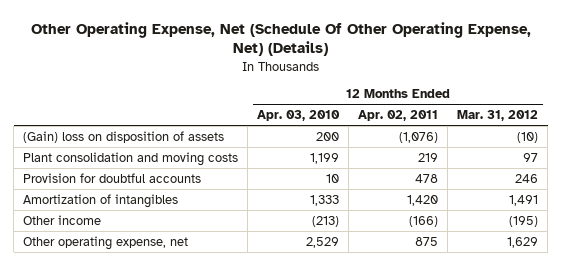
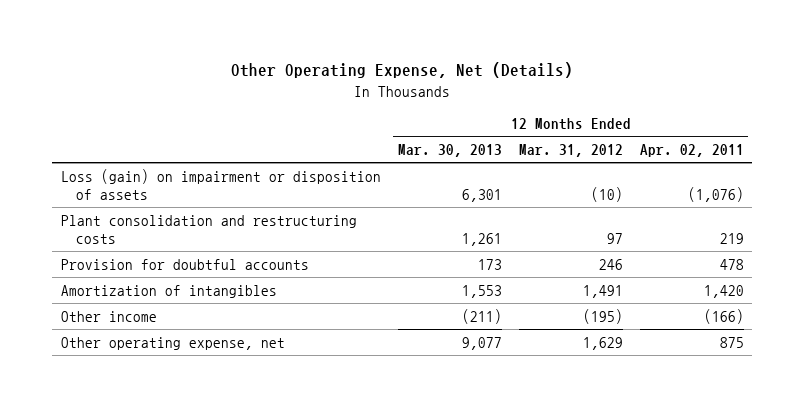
[30,21,531,57] Other Operating Expense, Net (Schedule Of Other Operating Expense, Net) (Details) -> [231,62,574,79] Other Operating Expense, Net (Details)
[257,110,341,122] Apr. 03, 2010 -> none
none -> [397,144,502,158] Mar. 30, 2013
[23,130,225,143] (Gain) loss on disposition of assets -> [60,168,381,200] Loss (gain) on impairment or disposition of assets
[23,151,239,166] Plant consolidation and moving costs -> [60,214,357,244] Plant consolidation and restructuring costs

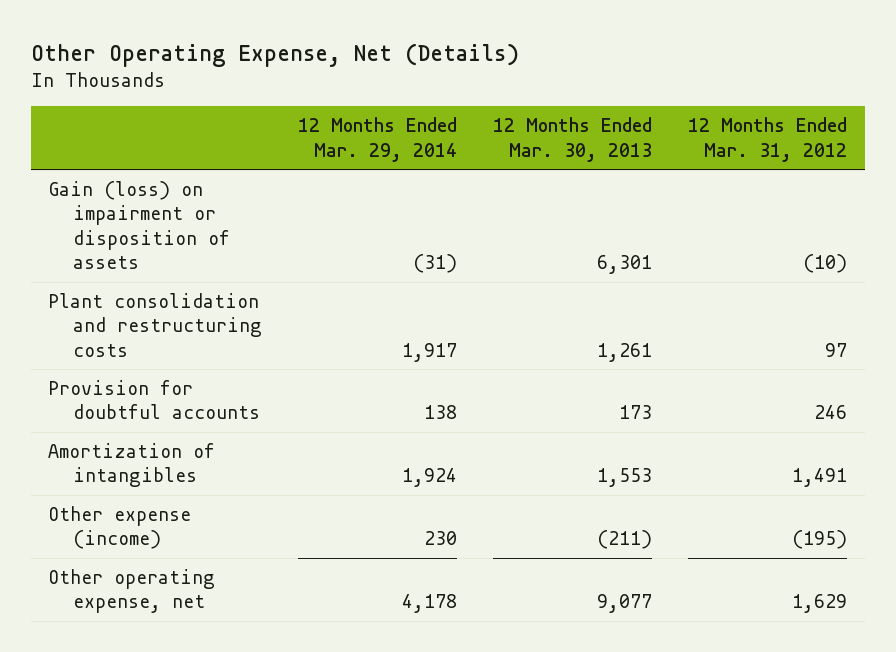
[639,144,744,158] Apr. 02, 2011 -> none
none -> [298,117,458,162] 12 Months Ended Mar. 29, 2014
[60,168,381,200] Loss (gain) on impairment or disposition of assets -> [48,180,231,270] Gain (loss) on impairment or disposition of assets
[60,310,157,322] Other income -> [48,505,192,550] Other expense (income)

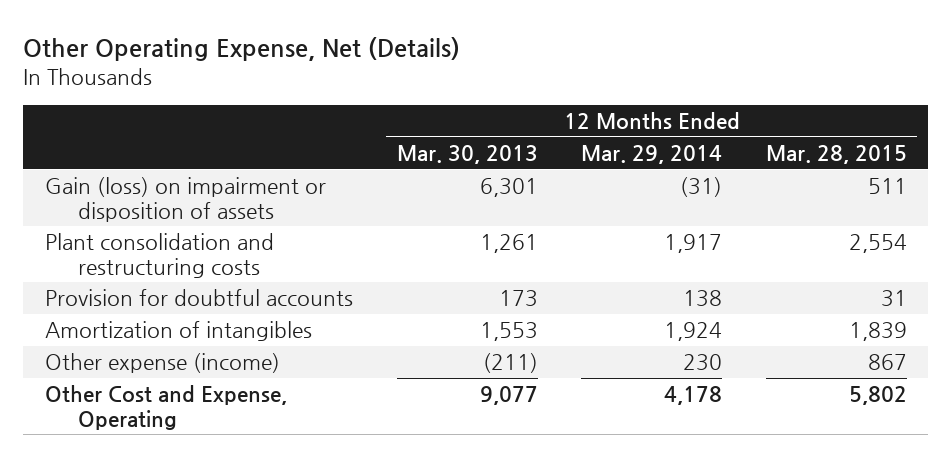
[688,117,848,162] 12 Months Ended Mar. 31, 2012 -> none
none -> [765,145,907,165] Mar. 28, 2015
[48,568,216,614] Other operating expense, net -> [45,385,288,430] Other Cost and Expense, Operating

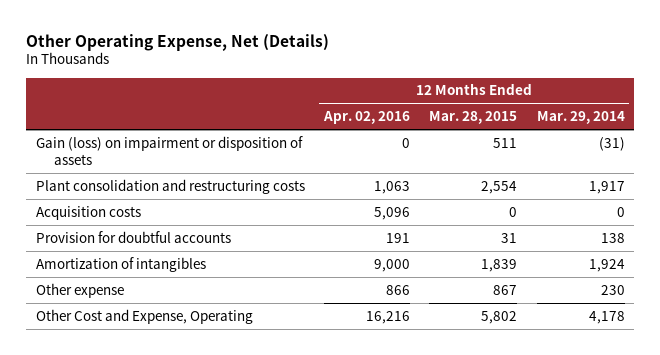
[396,145,538,165] Mar. 30, 2013 -> none
none -> [322,111,410,125] Apr. 02, 2016
none -> [35,205,141,220] Acquisition costs
[45,353,281,374] Other expense (income) -> [35,282,124,298] Other expense

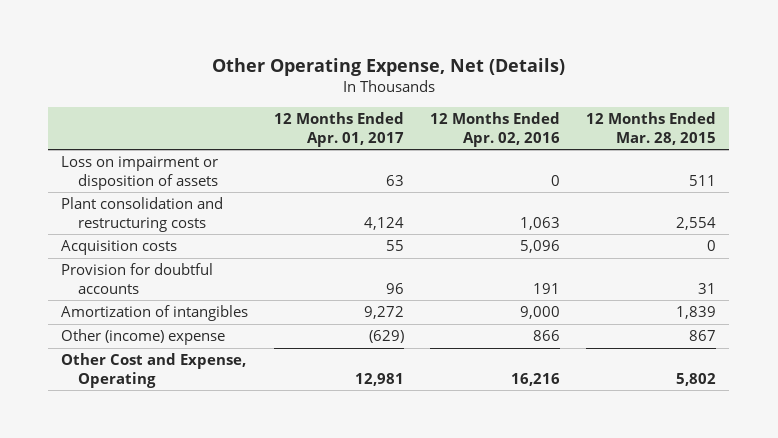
[536,111,625,125] Mar. 29, 2014 -> none
none -> [274,112,405,147] 12 Months Ended Apr. 01, 2017
[35,135,303,165] Gain (loss) on impairment or disposition of assets -> [61,156,219,190] Loss on impairment or disposition of assets
[35,282,124,298] Other expense -> [61,329,226,346] Other (income) expense

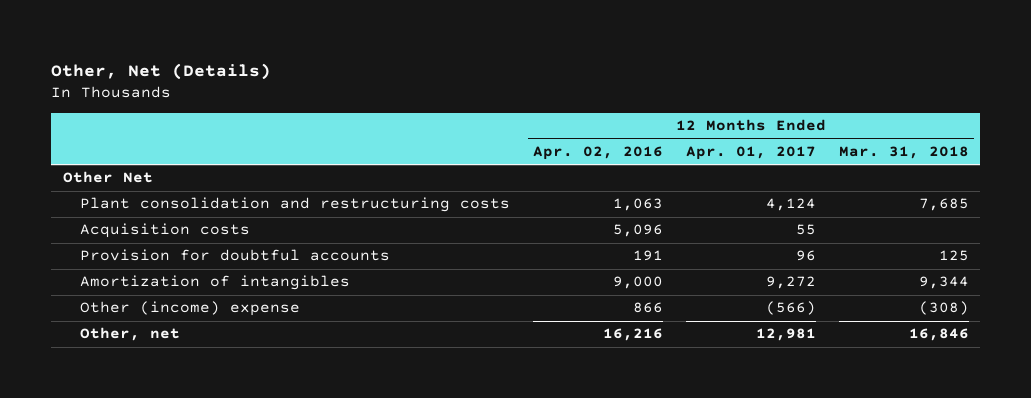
[211,57,565,76] Other Operating Expense, Net (Details) -> [51,62,272,80] Other, Net (Details)
[586,112,717,145] 12 Months Ended Mar. 28, 2015 -> none
none -> [838,146,969,160] Mar. 31, 2018
[61,156,219,190] Loss on impairment or disposition of assets -> none
none -> [62,171,153,184] Other Net
[369,330,405,344] (629) -> [765,301,816,316] (566)
[61,353,247,388] Other Cost and Expense, Operating -> [80,327,181,342] Other, net

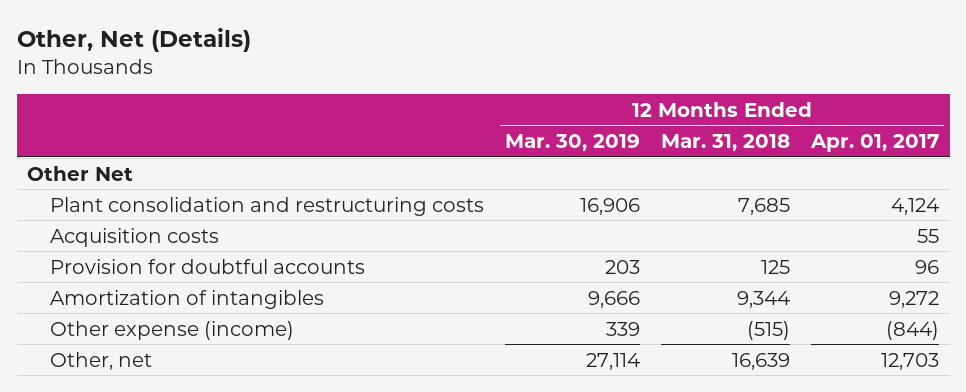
[533,146,664,161] Apr. 02, 2016 -> none
none -> [505,133,641,151] Mar. 30, 2019
[80,301,301,317] Other (income) expense -> [50,320,295,340] Other expense (income)
[765,301,816,316] (566) -> [886,320,940,340] (844)
[918,301,969,316] (308) -> [747,320,791,340] (515)
[755,328,816,342] 12,981 -> [881,352,940,370] 12,703
[908,328,969,342] 16,846 -> [732,352,791,370] 16,639

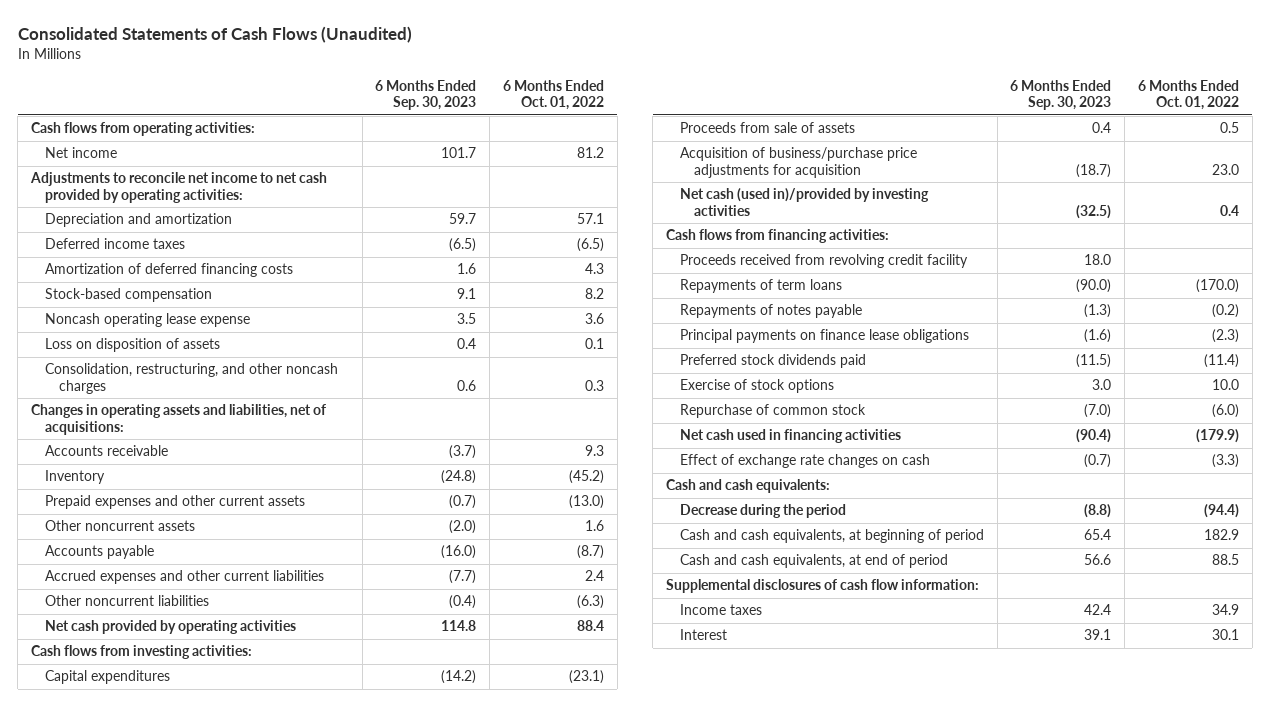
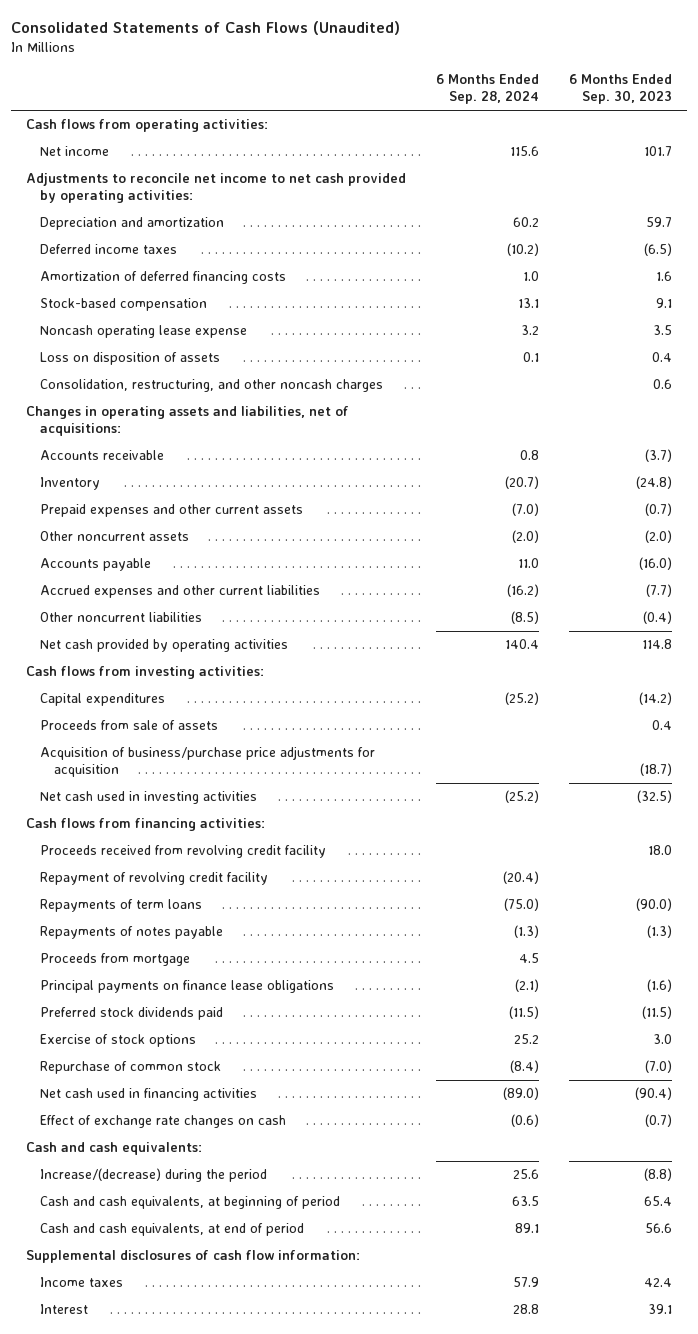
[503,79,605,111] 6 Months Ended Oct. 01, 2022 -> none
none -> [436,74,540,105] 6 Months Ended Sep. 28, 2024
[679,188,929,217] Net cash (used in)/provided by investing activities -> [39,791,257,805] Net cash used in investing activities
none -> [39,872,268,886] Repayment of revolving credit facility
none -> [39,953,190,967] Proceeds from mortgage
[679,504,846,519] Decrease during the period -> [39,1168,267,1183] Increase/(decrease) during the period

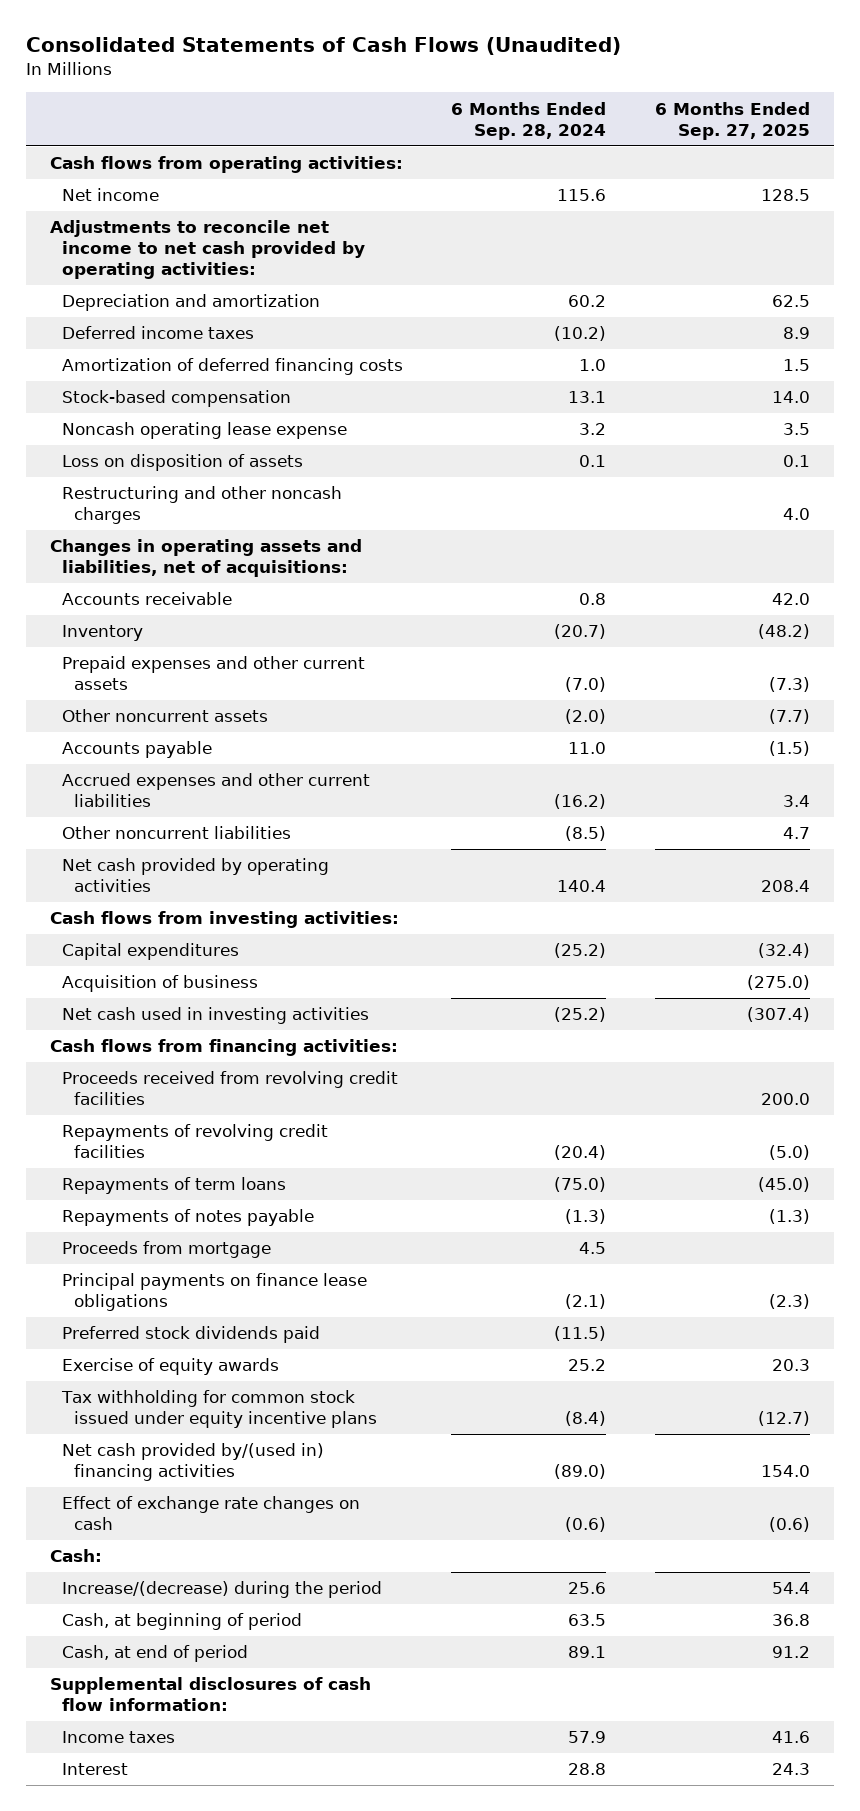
[568,74,672,105] 6 Months Ended Sep. 30, 2023 -> none
none -> [654,101,810,140] 6 Months Ended Sep. 27, 2025
[39,379,383,393] Consolidation, restructuring, and other noncash charges -> [62,486,343,525] Restructuring and other noncash charges
[39,720,218,731] Proceeds from sale of assets -> none
[39,746,375,778] Acquisition of business/purchase price adjustments for acquisition -> [62,975,259,993] Acquisition of business
[39,845,326,859] Proceeds received from revolving credit facility -> [62,1071,399,1106] Proceeds received from revolving credit facilities
[39,872,268,886] Repayment of revolving credit facility -> [62,1124,329,1159] Repayments of revolving credit facilities
[39,1061,221,1075] Repurchase of common stock -> none
[39,1034,196,1048] Exercise of stock options -> [62,1358,280,1376] Exercise of equity awards
none -> [61,1390,378,1429] Tax withholding for common stock issued under equity incentive plans
[39,1088,257,1102] Net cash used in financing activities -> [62,1443,325,1482] Net cash provided by/(used in) financing activities
[26,1142,203,1156] Cash and cash equivalents: -> [50,1549,103,1563] Cash:
[39,1196,340,1210] Cash and cash equivalents, at beginning of period -> [62,1613,303,1631] Cash, at beginning of period
[39,1223,304,1237] Cash and cash equivalents, at end of period -> [62,1645,249,1663] Cash, at end of period

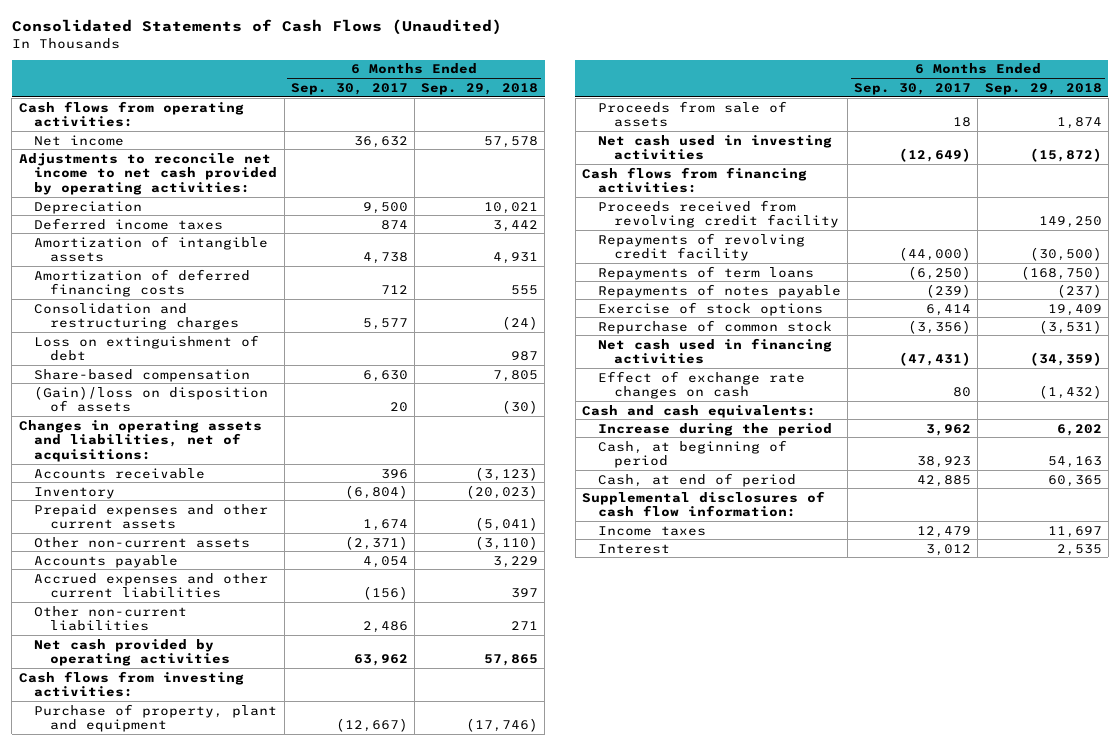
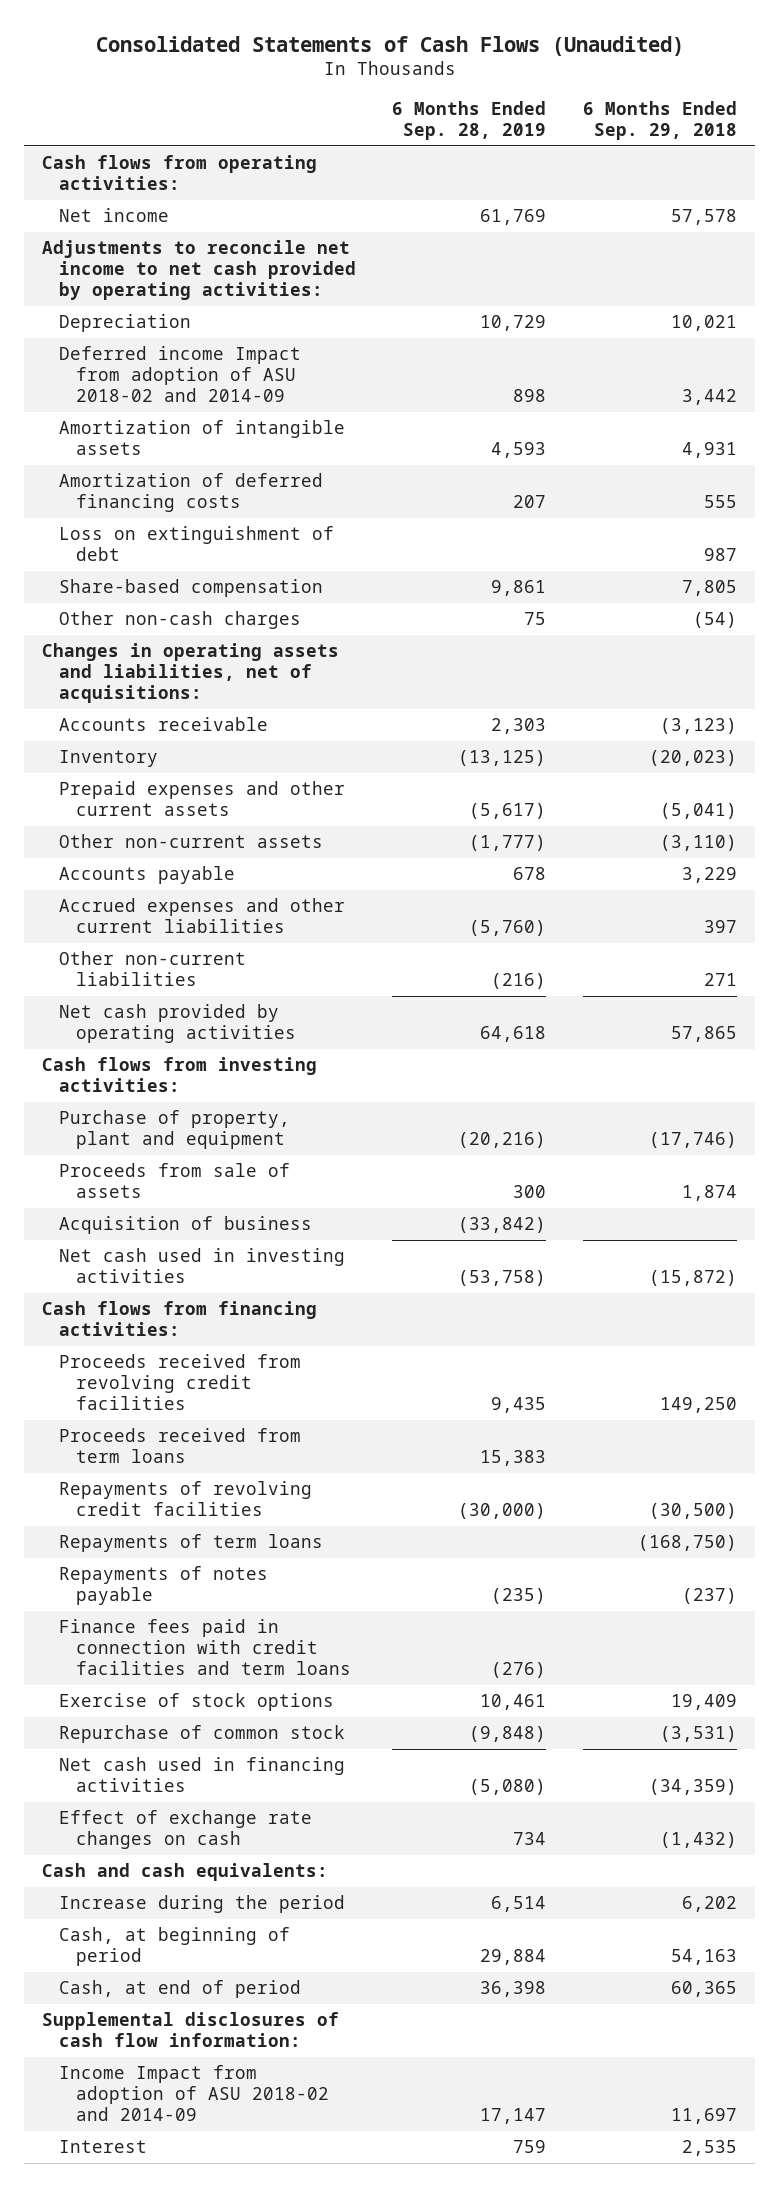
[290,82,408,95] Sep. 30, 2017 -> none
none -> [392,101,547,141] 6 Months Ended Sep. 28, 2019
[34,217,224,230] Deferred income taxes -> [59,346,302,403] Deferred income Impact from adoption of ASU 2018-02 and 2014-09
[34,302,240,331] Consolidation and restructuring charges -> none
[34,385,269,413] (Gain)/loss on disposition of assets -> none
none -> [59,611,302,630] Other non-cash charges
none -> [59,1216,313,1235] Acquisition of business
[597,199,839,229] Proceeds received from revolving credit facility -> [59,1354,302,1411] Proceeds received from revolving credit facilities
none -> [59,1428,302,1464] Proceeds received from term loans
[597,232,805,262] Repayments of revolving credit facility -> [59,1481,313,1517] Repayments of revolving credit facilities
none -> [59,1619,351,1676] Finance fees paid in connection with credit facilities and term loans
[597,525,706,536] Income taxes -> [59,2065,329,2122] Income Impact from adoption of ASU 2018-02 and 2014-09

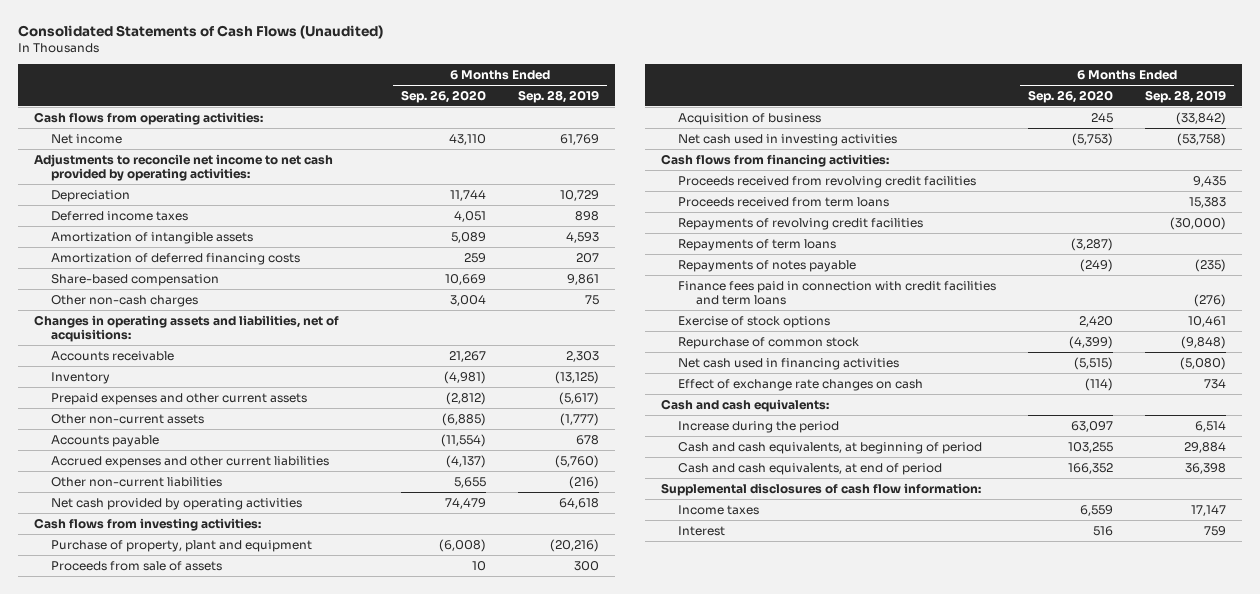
[582,101,737,141] 6 Months Ended Sep. 29, 2018 -> none
none -> [401,89,487,103] Sep. 26, 2020
[59,346,302,403] Deferred income Impact from adoption of ASU 2018-02 and 2014-09 -> [51,210,189,221] Deferred income taxes
[59,526,335,562] Loss on extinguishment of debt -> none
[59,1927,291,1967] Cash, at beginning of period -> [678,441,983,454] Cash and cash equivalents, at beginning of period
[59,1980,302,1999] Cash, at end of period -> [678,462,943,475] Cash and cash equivalents, at end of period
[59,2065,329,2122] Income Impact from adoption of ASU 2018-02 and 2014-09 -> [678,504,760,515] Income taxes

